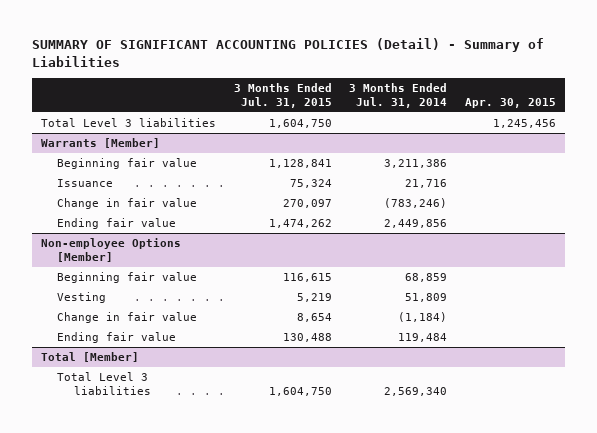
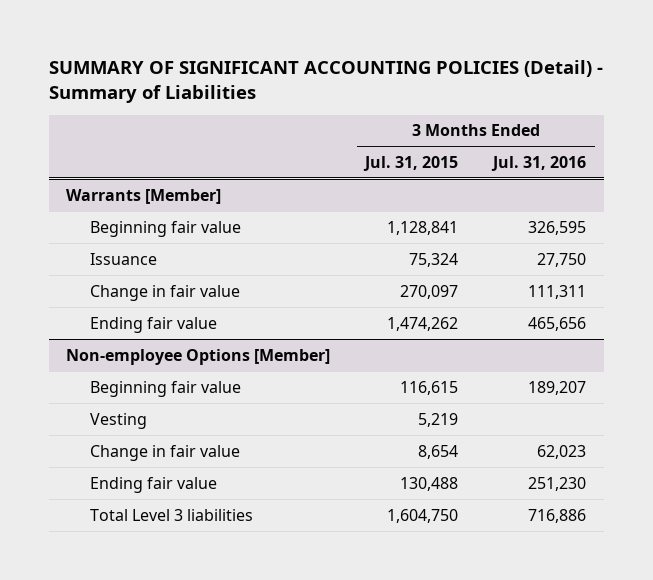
[349,82,448,108] 3 Months Ended Jul. 31, 2014 -> none
[465,97,557,108] Apr. 30, 2015 -> none
none -> [491,155,587,171] Jul. 31, 2016
[40,118,216,128] Total Level 3 liabilities -> none
[40,352,139,363] Total [Member] -> none

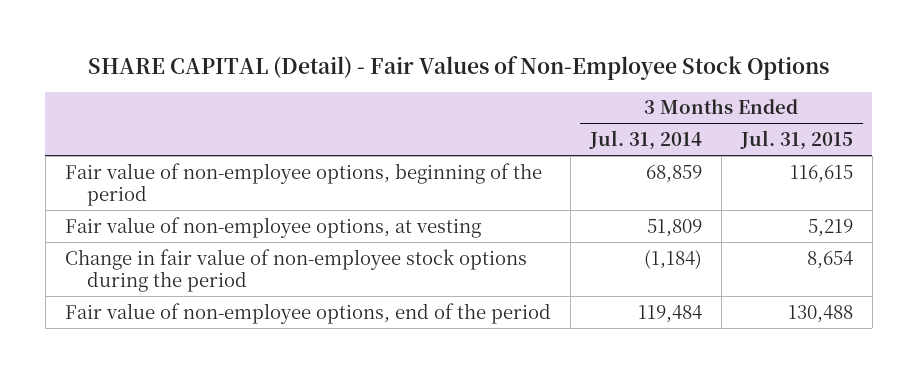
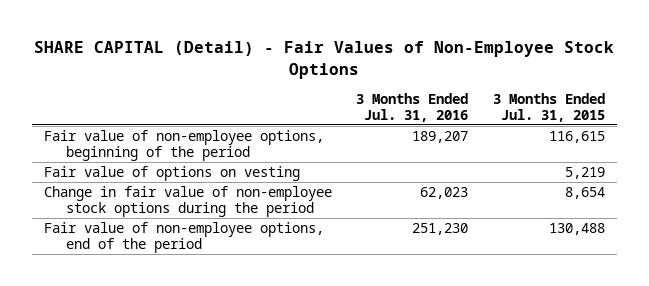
[588,130,702,151] Jul. 31, 2014 -> none
none -> [356,92,469,122] 3 Months Ended Jul. 31, 2016
[64,216,481,238] Fair value of non-employee options, at vesting -> [43,165,300,181] Fair value of options on vesting

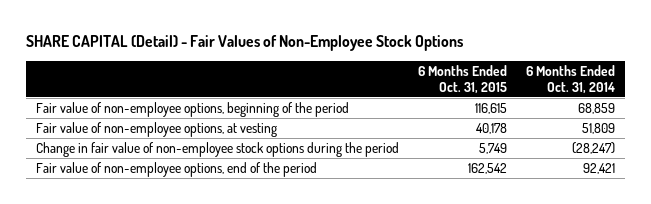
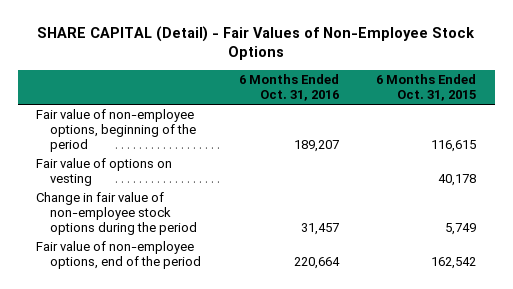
[526,64,616,94] 6 Months Ended Oct. 31, 2014 -> none
none -> [238,74,339,102] 6 Months Ended Oct. 31, 2016
[35,121,277,137] Fair value of non-employee options, at vesting -> [36,157,173,186] Fair value of options on vesting

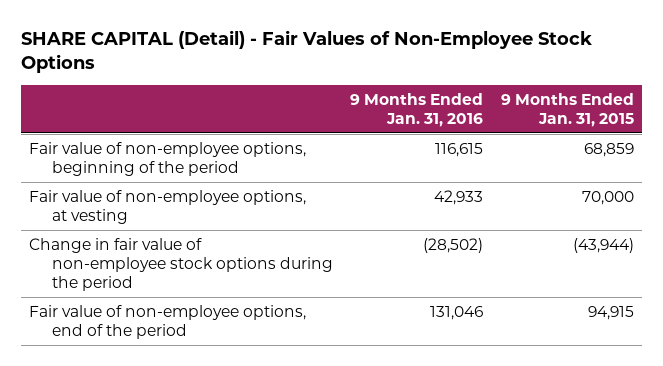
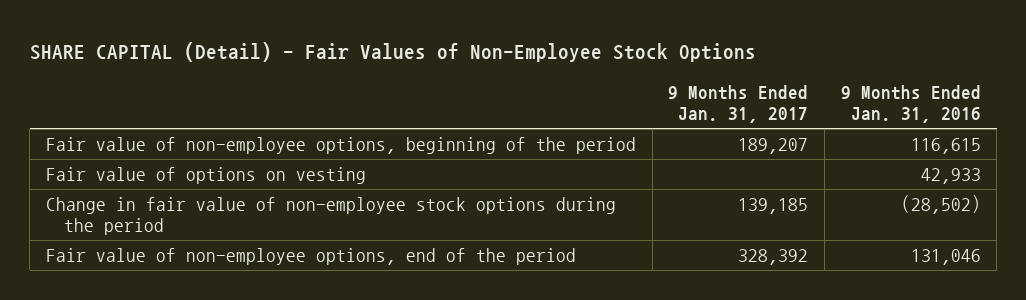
[500,92,634,127] 9 Months Ended Jan. 31, 2015 -> none
none -> [668,84,809,123] 9 Months Ended Jan. 31, 2017
[29,189,307,224] Fair value of non-employee options, at vesting -> [45,166,366,184] Fair value of options on vesting

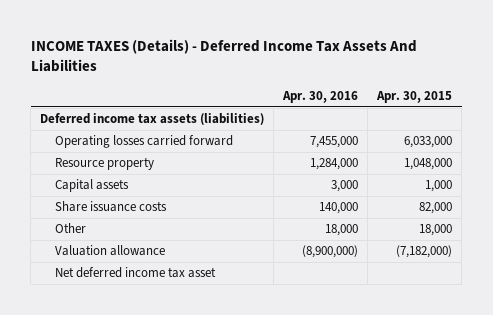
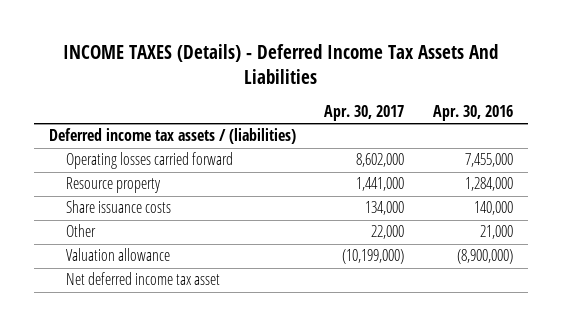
[376,90,453,103] Apr. 30, 2015 -> none
none -> [324,105,405,122] Apr. 30, 2017
[40,113,265,126] Deferred income tax assets (liabilities) -> [48,128,296,145] Deferred income tax assets / (liabilities)
[55,179,130,193] Capital assets -> none
[325,224,359,237] 18,000 -> [480,225,514,240] 21,000

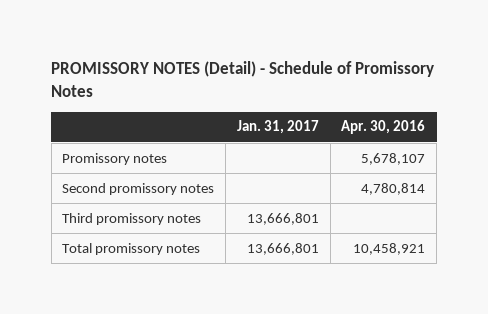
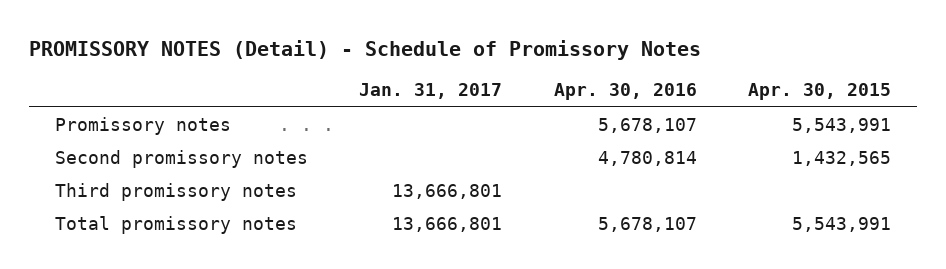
none -> [747,83,891,101] Apr. 30, 2015
[353,242,426,255] 10,458,921 -> [597,216,697,232] 5,678,107

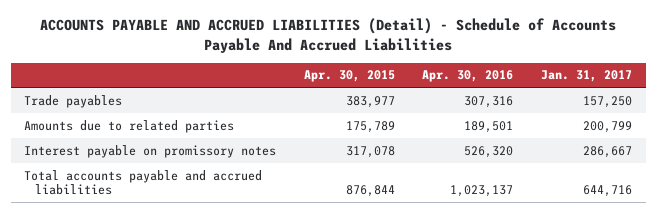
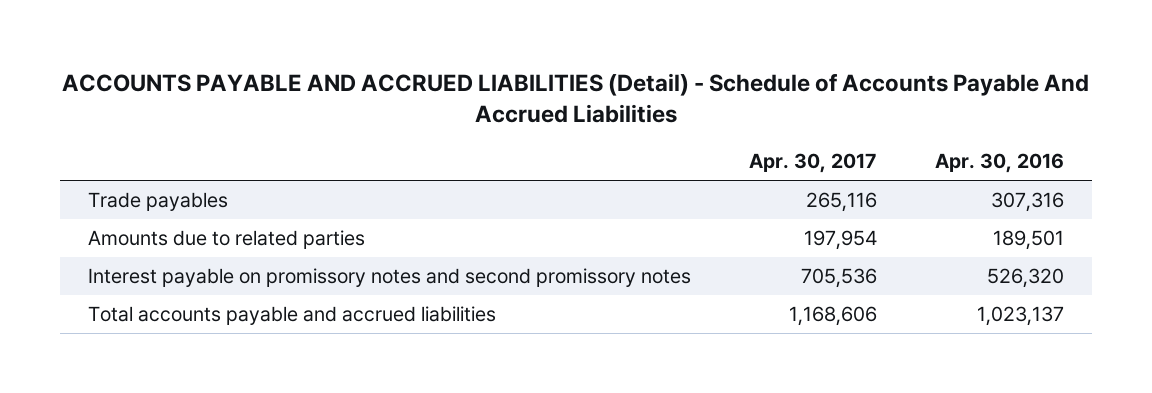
[303,70,395,83] Apr. 30, 2015 -> none
[540,70,632,83] Jan. 31, 2017 -> none
none -> [749,153,878,174] Apr. 30, 2017
[24,144,277,158] Interest payable on promissory notes -> [88,268,692,288] Interest payable on promissory notes and second promissory notes

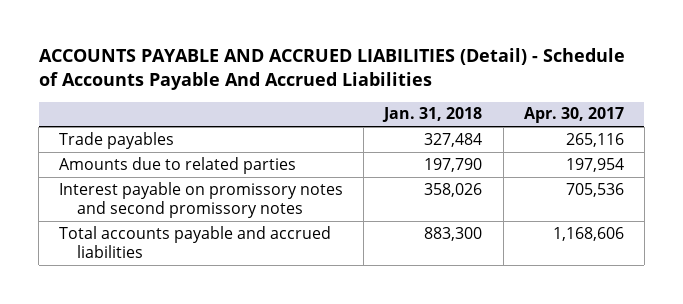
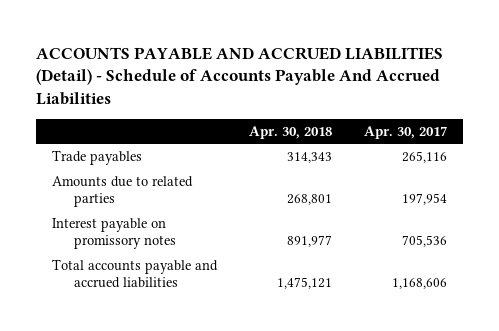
[382,107,483,123] Jan. 31, 2018 -> none
none -> [248,125,332,139] Apr. 30, 2018
[59,181,344,219] Interest payable on promissory notes and second promissory notes -> [51,218,177,250] Interest payable on promissory notes

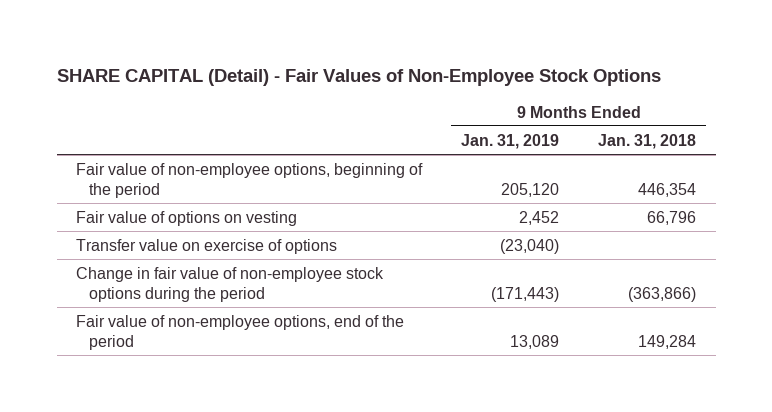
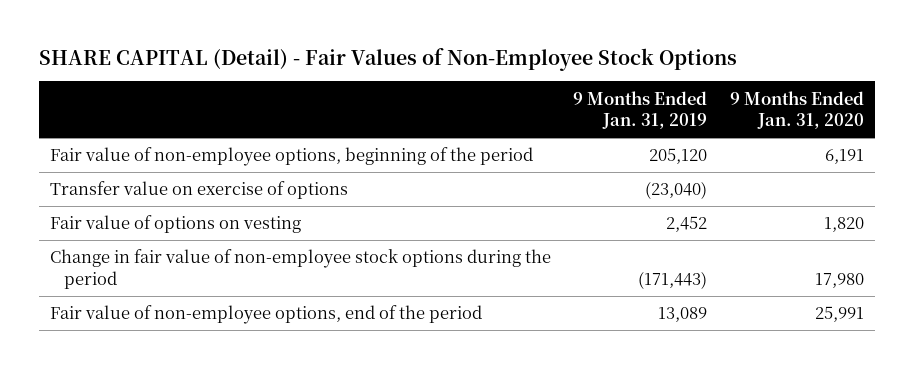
[598,133,697,149] Jan. 31, 2018 -> none
none -> [730,90,865,130] 9 Months Ended Jan. 31, 2020
[76,210,298,226] Fair value of options on vesting -> [49,215,301,234] Fair value of options on vesting

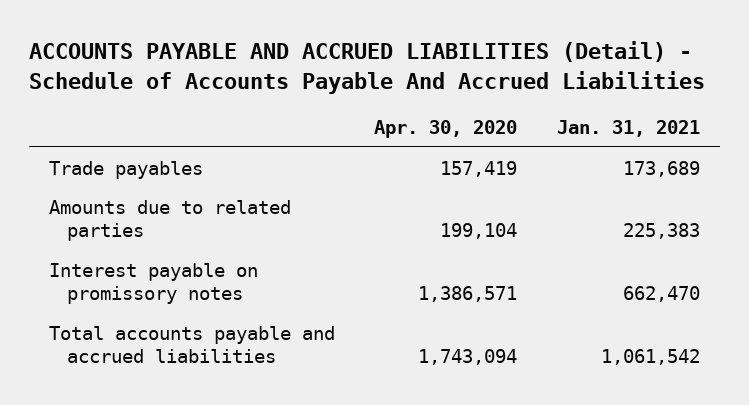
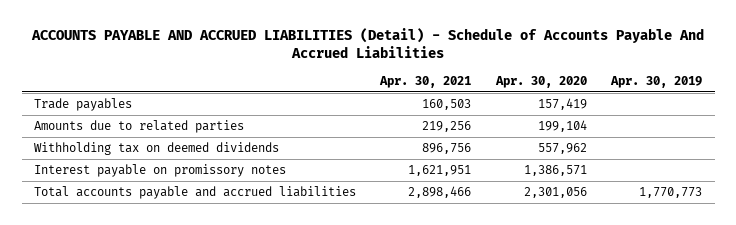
[556,120,700,138] Jan. 31, 2021 -> none
none -> [379,76,472,89] Apr. 30, 2021
none -> [610,76,703,89] Apr. 30, 2019
none -> [33,142,279,156] Withholding tax on deemed dividends
[418,349,518,366] 1,743,094 -> [523,187,587,199] 2,301,056

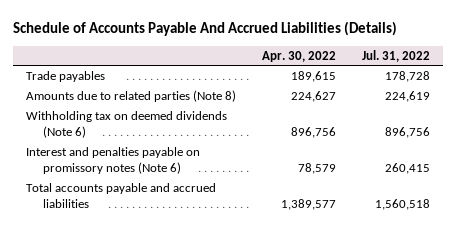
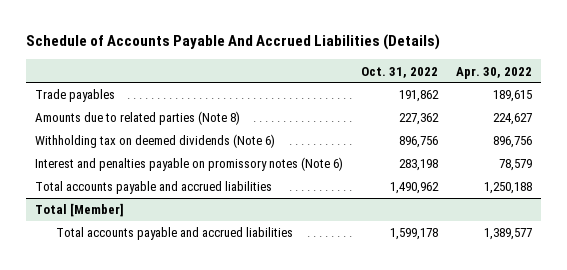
[361,49,430,62] Jul. 31, 2022 -> none
none -> [361,66,439,78] Oct. 31, 2022
none -> [34,181,272,195] Total accounts payable and accrued liabilities
none -> [34,203,124,218] Total [Member]

